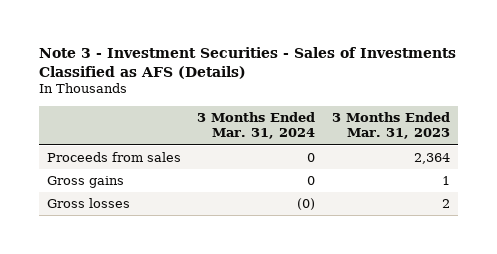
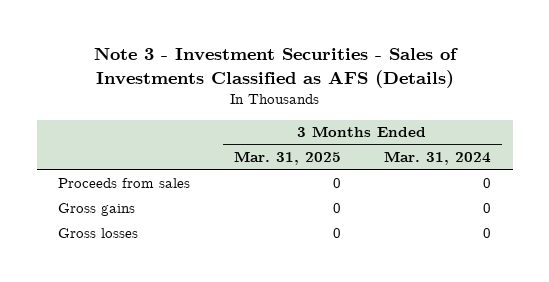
[331,111,450,140] 3 Months Ended Mar. 31, 2023 -> none
none -> [233,151,341,166] Mar. 31, 2025
[297,198,316,211] (0) -> [482,227,491,238] 0

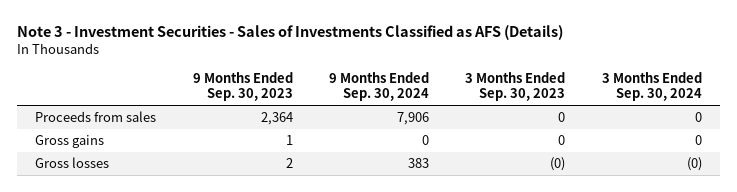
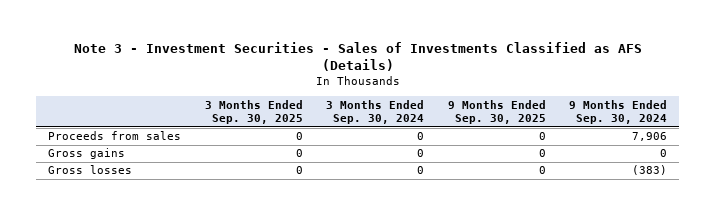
[192,72,293,102] 9 Months Ended Sep. 30, 2023 -> none
[465,72,566,102] 3 Months Ended Sep. 30, 2023 -> none
none -> [204,99,303,125] 3 Months Ended Sep. 30, 2025
none -> [447,99,546,125] 9 Months Ended Sep. 30, 2025
[408,158,430,169] 383 -> [632,165,668,176] (383)
[686,157,702,172] (0) -> [417,166,425,175] 0

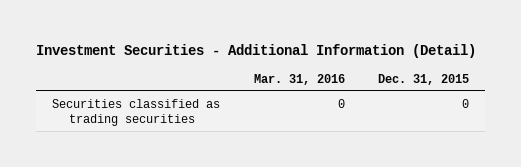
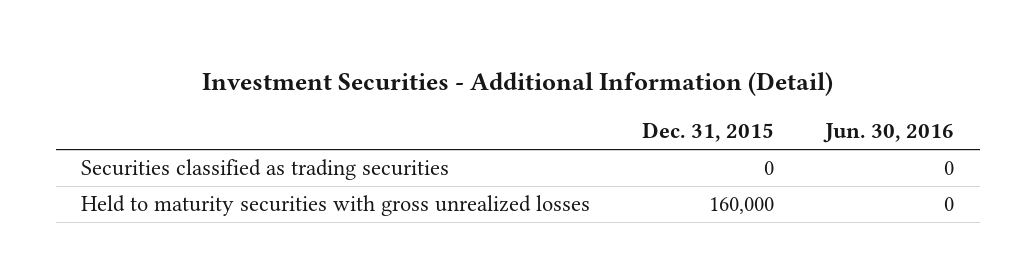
[253,73,345,85] Mar. 31, 2016 -> none
none -> [823,123,955,144] Jun. 30, 2016
none -> [81,195,591,217] Held to maturity securities with gross unrealized losses

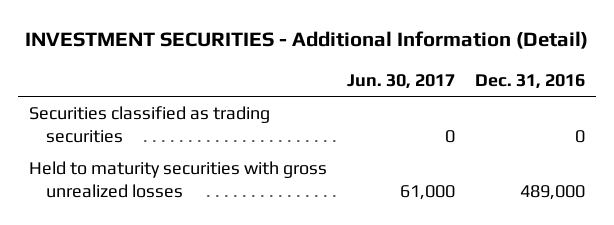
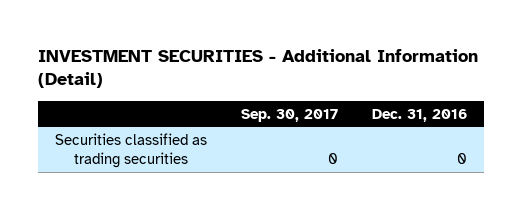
[346,74,455,90] Jun. 30, 2017 -> none
none -> [241,108,339,122] Sep. 30, 2017
[28,160,327,198] Held to maturity securities with gross unrealized losses -> none

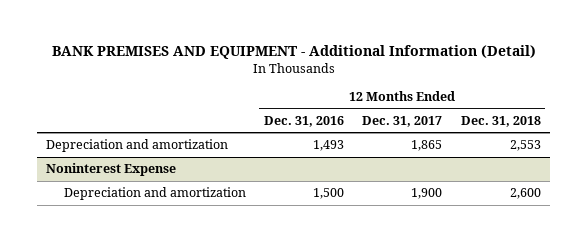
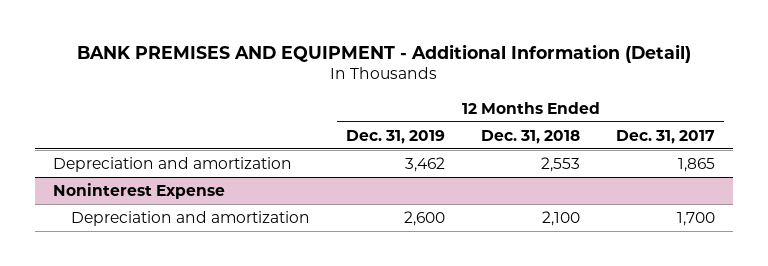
[264,116,345,128] Dec. 31, 2016 -> none
none -> [346,129,446,144] Dec. 31, 2019
[411,188,443,200] 1,900 -> [677,211,716,226] 1,700
[509,188,541,200] 2,600 -> [542,210,581,226] 2,100

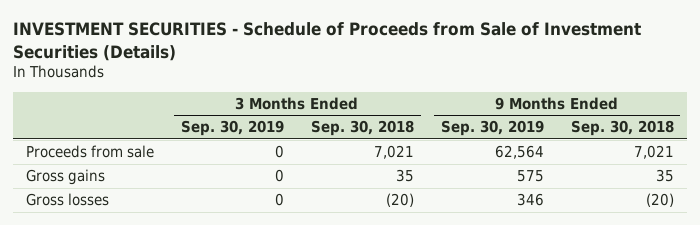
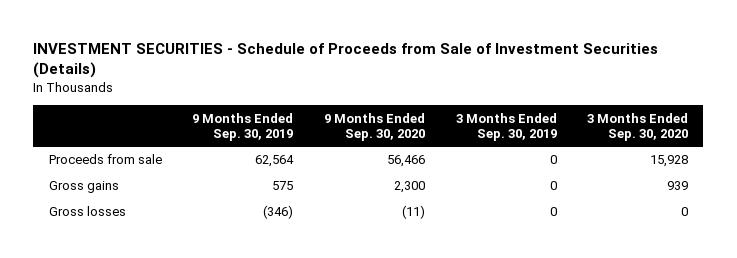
[310,120,414,137] Sep. 30, 2018 -> none
[570,120,674,137] Sep. 30, 2018 -> none
none -> [323,112,425,141] 9 Months Ended Sep. 30, 2020
none -> [587,112,689,141] 3 Months Ended Sep. 30, 2020
[516,193,544,207] 346 -> [263,205,294,220] (346)

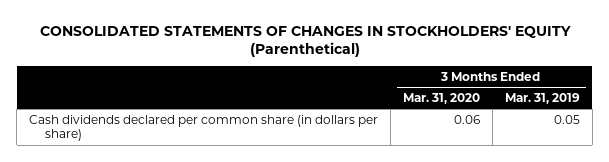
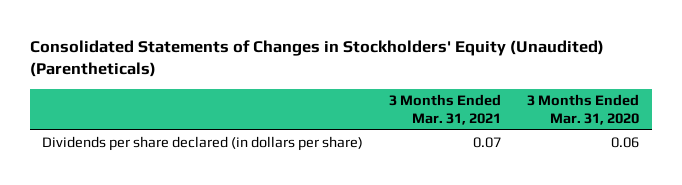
[39,25,571,58] CONSOLIDATED STATEMENTS OF CHANGES IN STOCKHOLDERS' EQUITY (Parenthetical) -> [29,39,604,78] Consolidated Statements of Changes in Stockholders' Equity (Unaudited) (Parentheticals)
[504,93,580,105] Mar. 31, 2019 -> none
none -> [389,94,502,125] 3 Months Ended Mar. 31, 2021
[29,114,379,142] Cash dividends declared per common share (in dollars per share) -> [42,136,364,152] Dividends per share declared (in dollars per share)

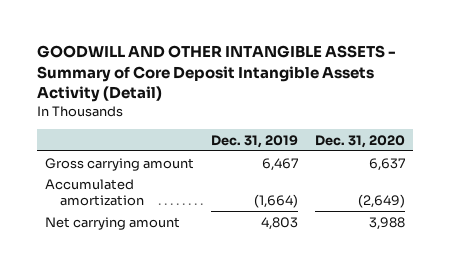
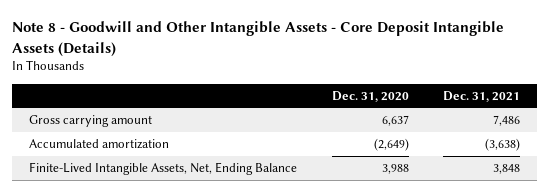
[36,45,396,103] GOODWILL AND OTHER INTANGIBLE ASSETS - Summary of Core Deposit Intangible Assets Activity (Detail) -> [11,21,504,57] Note 8 - Goodwill and Other Intangible Assets - Core Deposit Intangible Assets (Details)
[210,134,298,148] Dec. 31, 2019 -> none
none -> [442,90,520,102] Dec. 31, 2021
[45,216,181,230] Net carrying amount -> [29,162,298,176] Finite-Lived Intangible Assets, Net, Ending Balance

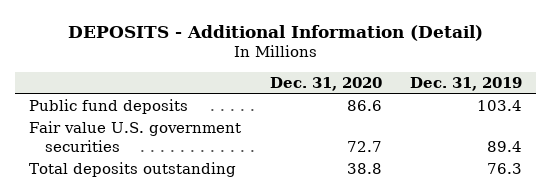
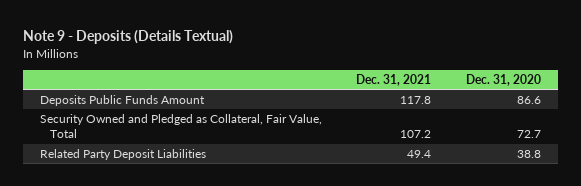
[67,24,483,41] DEPOSITS - Additional Information (Detail) -> [22,30,233,45] Note 9 - Deposits (Details Textual)
[409,77,522,92] Dec. 31, 2019 -> none
none -> [356,73,432,86] Dec. 31, 2021
[29,99,189,115] Public fund deposits -> [39,95,205,107] Deposits Public Funds Amount
[29,121,242,153] Fair value U.S. government securities -> [39,114,322,139] Security Owned and Pledged as Collateral, Fair Value, Total
[29,162,237,178] Total deposits outstanding -> [39,149,206,161] Related Party Deposit Liabilities

